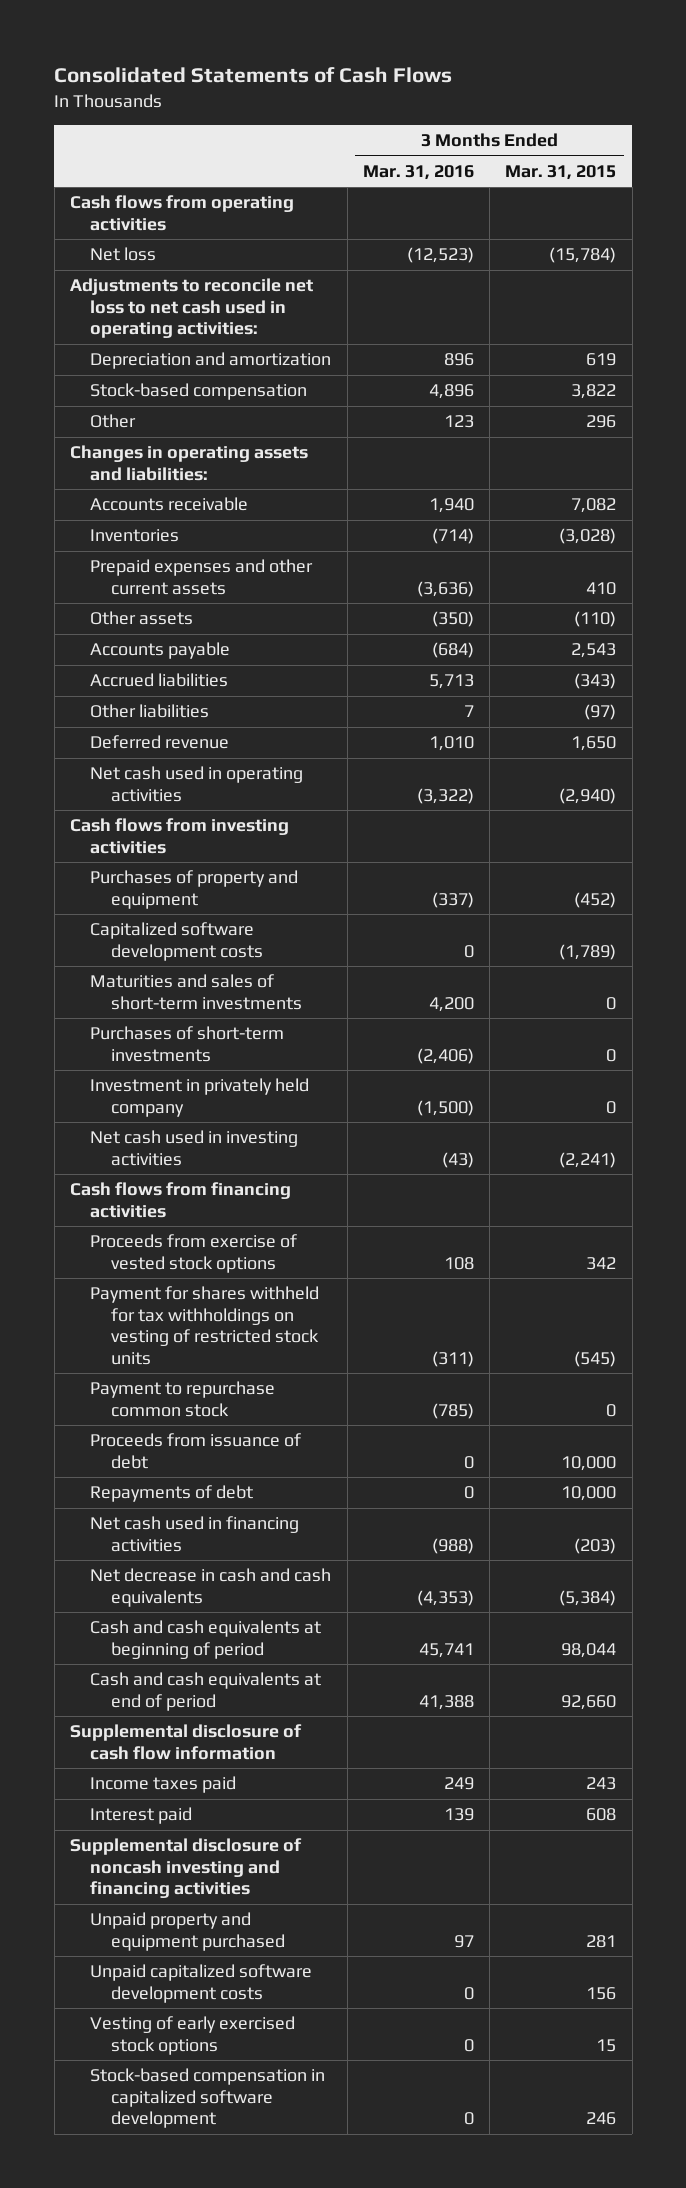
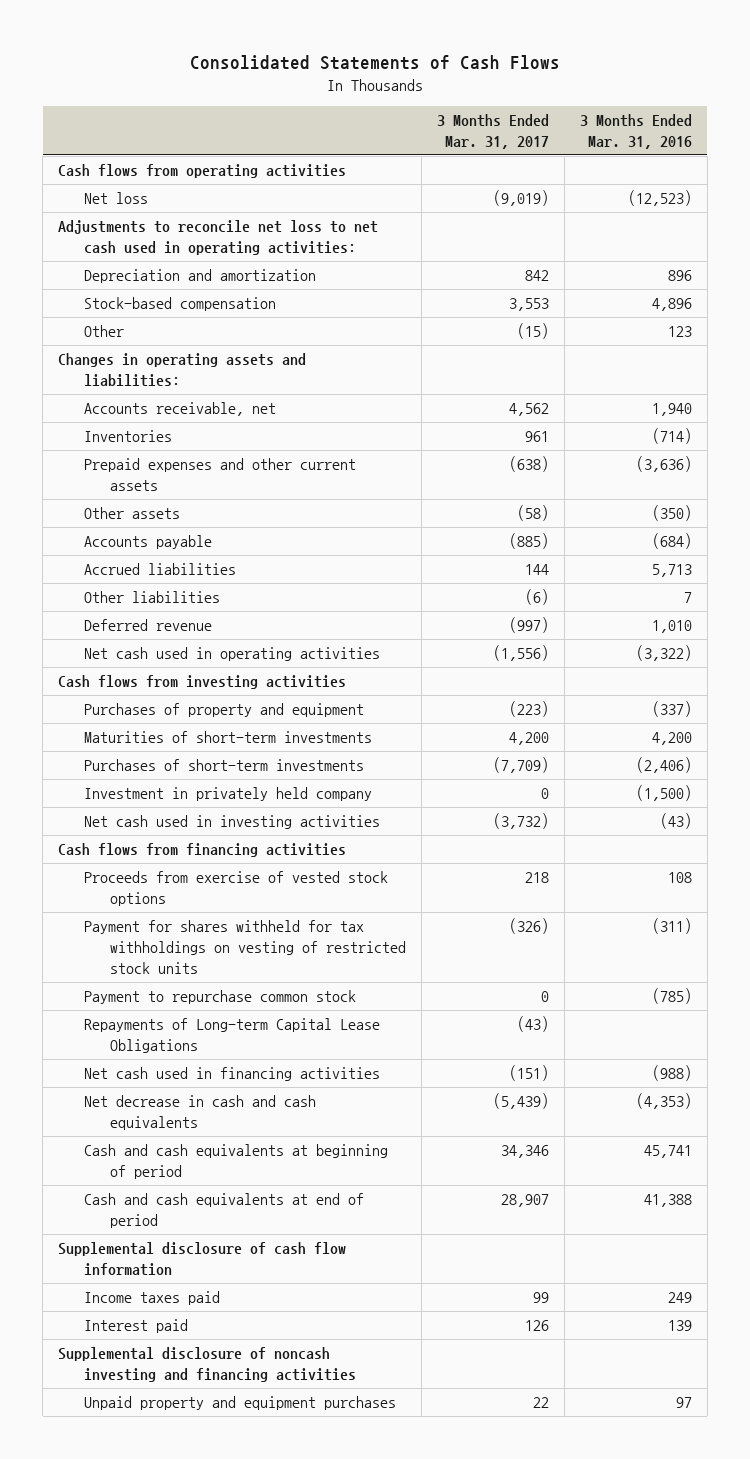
[505,164,617,180] Mar. 31, 2015 -> none
none -> [436,114,549,149] 3 Months Ended Mar. 31, 2017
[90,497,249,512] Accounts receivable -> [83,402,276,417] Accounts receivable, net
[90,922,264,961] Capitalized software development costs -> none
[90,974,303,1010] Maturities and sales of short-term investments -> [83,731,372,744] Maturities of short-term investments
[90,1433,302,1469] Proceeds from issuance of debt -> none
[90,1485,254,1503] Repayments of debt -> none
none -> [83,1018,380,1053] Repayments of Long-term Capital Lease Obligations
[90,1964,313,2003] Unpaid capitalized software development costs -> none
[90,2016,296,2055] Vesting of early exercised stock options -> none
[90,2068,326,2129] Stock-based compensation in capitalized software development -> none
[90,1912,286,1951] Unpaid property and equipment purchased -> [83,1396,396,1411] Unpaid property and equipment purchases

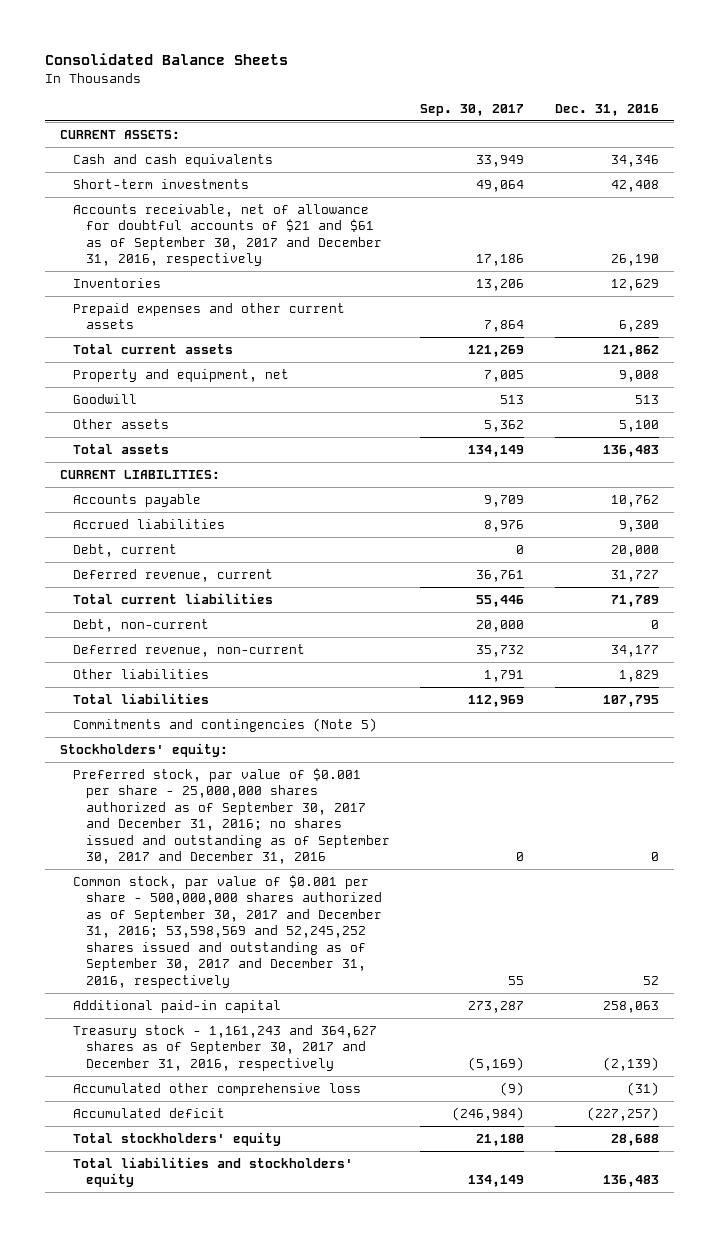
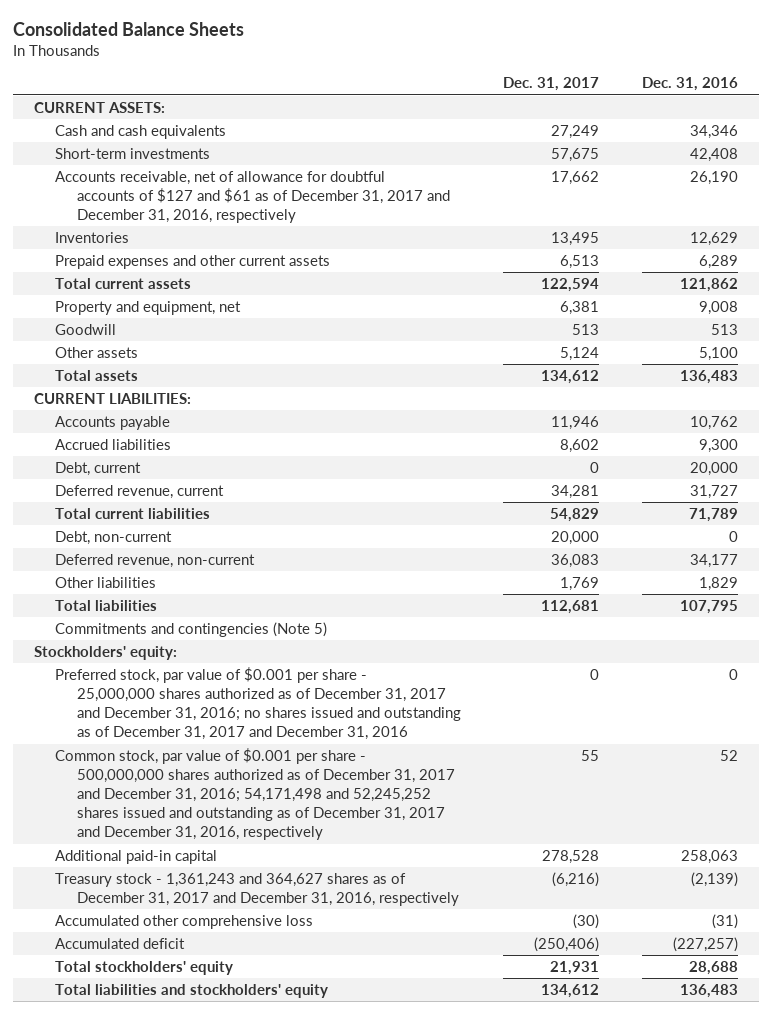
[420,103,525,116] Sep. 30, 2017 -> none
none -> [503,77,600,92] Dec. 31, 2017
[72,203,382,267] Accounts receivable, net of allowance for doubtful accounts of $21 and $61 as of September 30, 2017 and December 31, 2016, respectively -> [55,171,450,224] Accounts receivable, net of allowance for doubtful accounts of $127 and $61 as of December 31, 2017 and December 31, 2016, respectively
[72,767,390,865] Preferred stock, par value of $0.001 per share - 25,000,000 shares authorized as of September 30, 2017 and December 31, 2016; no shares issued and outstanding as of September 30, 2017 and December 31, 2016 -> [55,667,461,741] Preferred stock, par value of $0.001 per share - 25,000,000 shares authorized as of December 31, 2017 and December 31, 2016; no shares issued and outstanding as of December 31, 2017 and December 31, 2016
[72,874,382,989] Common stock, par value of $0.001 per share - 500,000,000 shares authorized as of September 30, 2017 and December 31, 2016; 53,598,569 and 52,245,252 shares issued and outstanding as of September 30, 2017 and December 31, 2016, respectively -> [55,748,455,841] Common stock, par value of $0.001 per share - 500,000,000 shares authorized as of December 31, 2017 and December 31, 2016; 54,171,498 and 52,245,252 shares issued and outstanding as of December 31, 2017 and December 31, 2016, respectively
[72,1024,377,1071] Treasury stock - 1,161,243 and 364,627 shares as of September 30, 2017 and December 31, 2016, respectively -> [55,873,459,907] Treasury stock - 1,361,243 and 364,627 shares as of December 31, 2017 and December 31, 2016, respectively

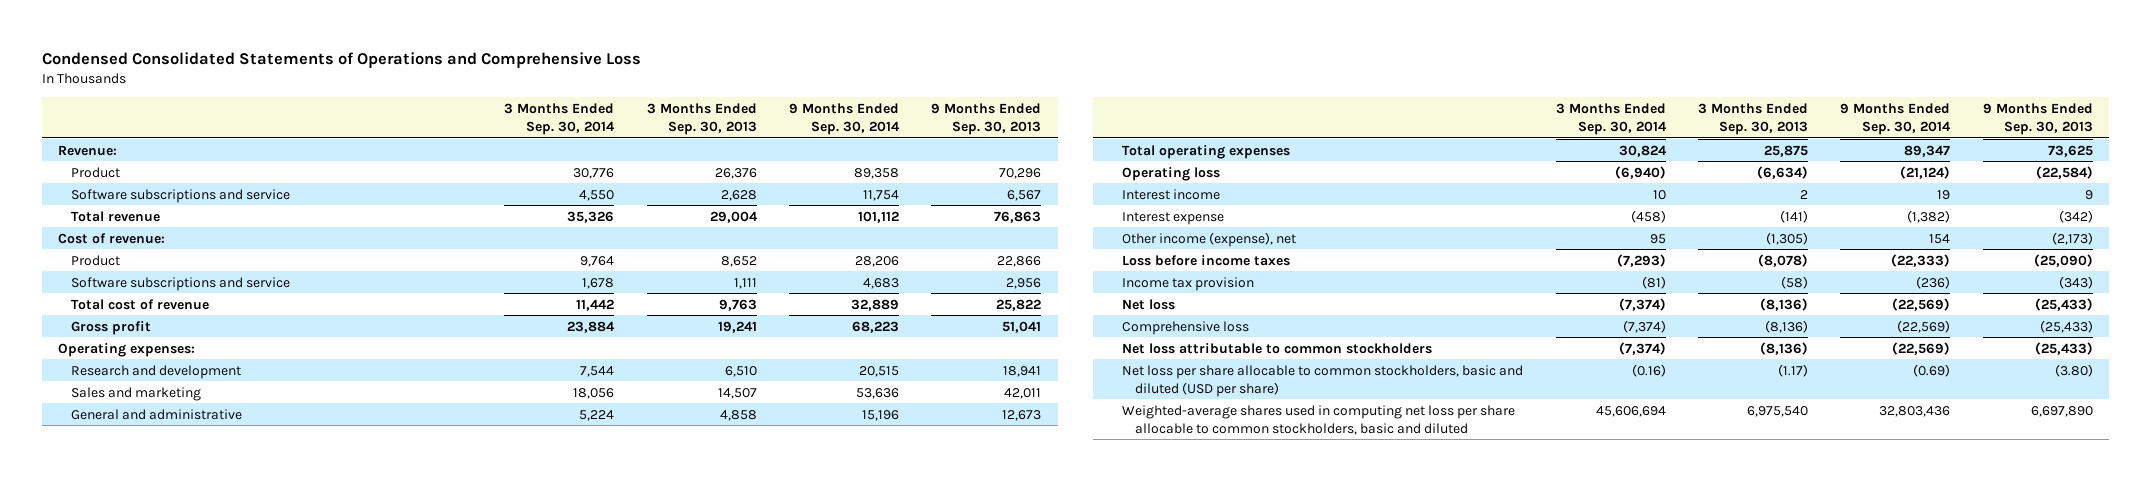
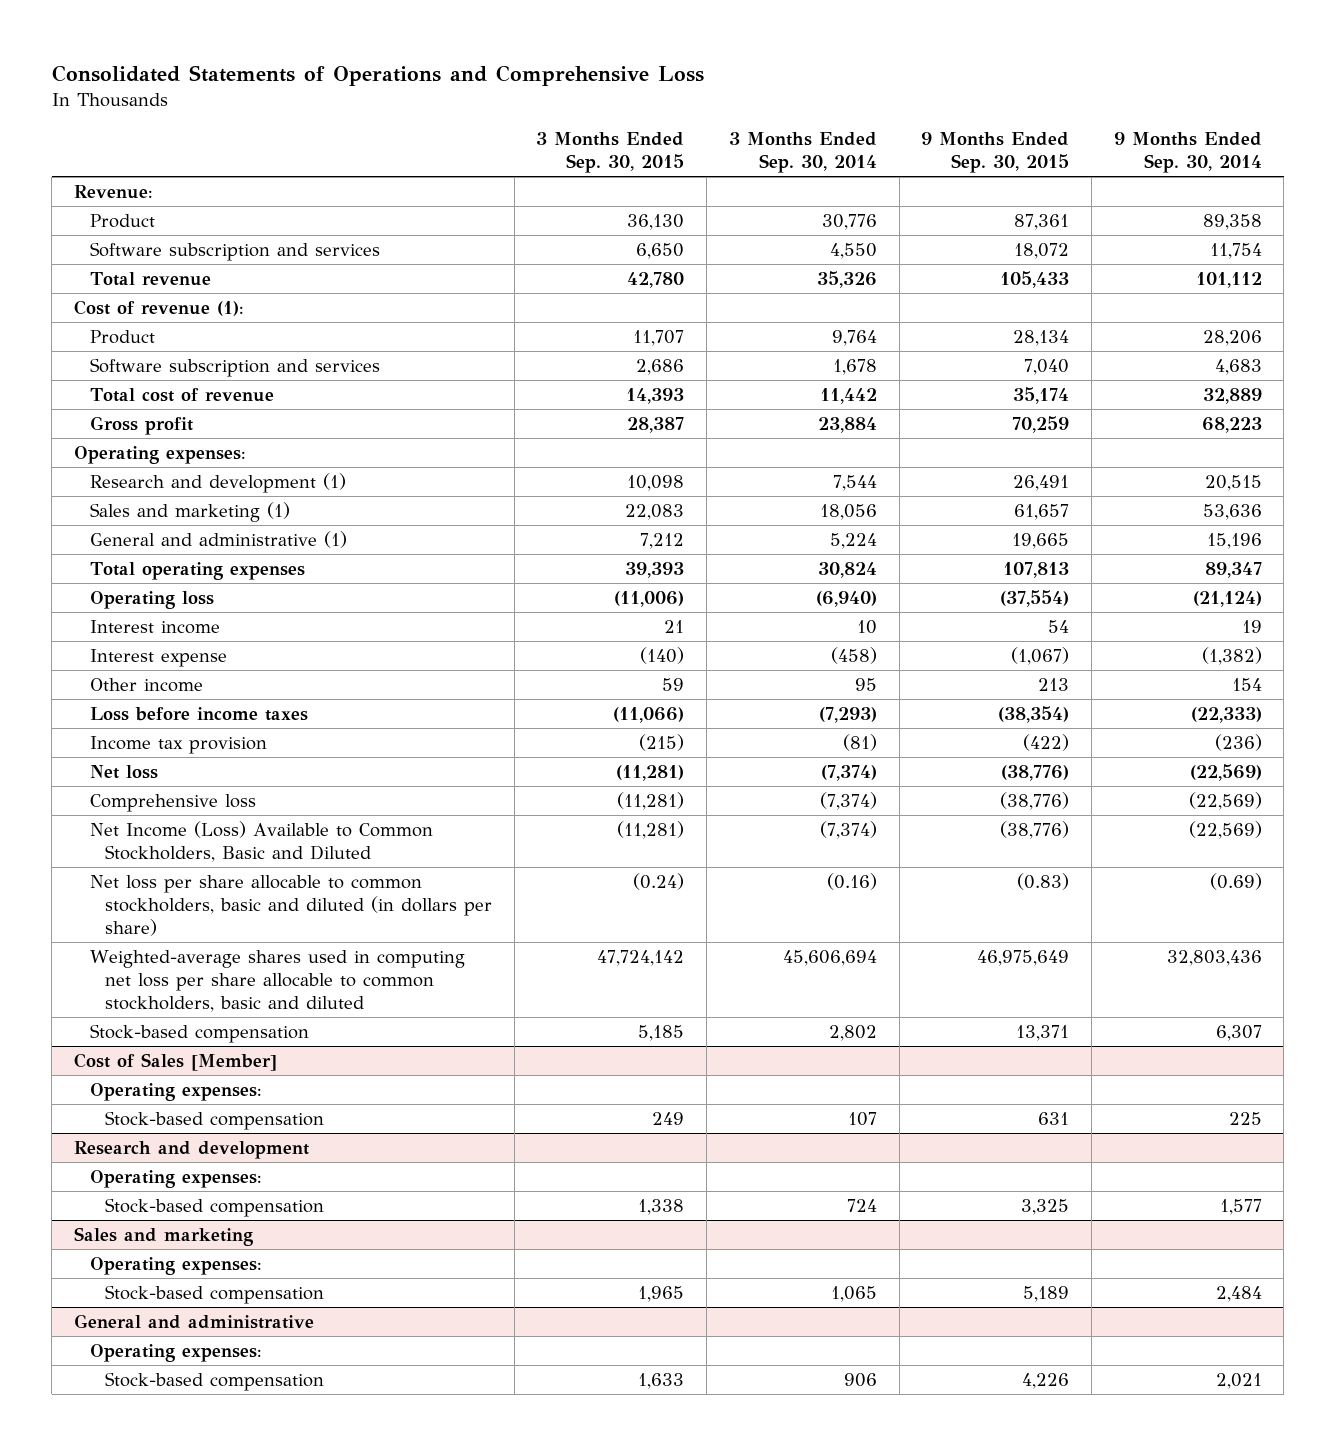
[41,52,641,69] Condensed Consolidated Statements of Operations and Comprehensive Loss -> [51,64,704,86] Consolidated Statements of Operations and Comprehensive Loss
[646,103,757,136] 3 Months Ended Sep. 30, 2013 -> none
[931,103,1042,136] 9 Months Ended Sep. 30, 2013 -> none
none -> [536,132,685,174] 3 Months Ended Sep. 30, 2015
none -> [921,132,1070,174] 9 Months Ended Sep. 30, 2015
[71,188,291,203] Software subscriptions and service -> [89,242,380,262] Software subscription and services
[58,232,166,244] Cost of revenue: -> [74,300,245,317] Cost of revenue (1):
[71,276,291,291] Software subscriptions and service -> [89,358,380,378] Software subscription and services
[71,364,242,379] Research and development -> [89,473,346,494] Research and development (1)
[71,386,202,401] Sales and marketing -> [89,502,290,523] Sales and marketing (1)
[71,408,243,420] General and administrative -> [89,531,347,549] General and administrative (1)
[1122,231,1297,247] Other income (expense), net -> [89,678,203,693] Other income
[1122,342,1433,354] Net loss attributable to common stockholders -> [89,821,433,862] Net Income (Loss) Available to Common Stockholders, Basic and Diluted
[1122,364,1524,397] Net loss per share allocable to common stockholders, basic and diluted (USD per share) -> [89,875,493,936] Net loss per share allocable to common stockholders, basic and diluted (in dollars per share)
none -> [89,1024,309,1044] Stock-based compensation
none -> [74,1053,278,1072] Cost of Sales [Member]
none -> [89,1083,262,1102] Operating expenses:
none -> [105,1111,325,1131] Stock-based compensation
none -> [74,1141,310,1160] Research and development
none -> [89,1170,262,1189] Operating expenses:
none -> [105,1198,325,1218] Stock-based compensation
none -> [74,1227,254,1247] Sales and marketing
none -> [89,1257,262,1276] Operating expenses:
none -> [105,1285,325,1305] Stock-based compensation
none -> [74,1314,315,1330] General and administrative
none -> [89,1344,262,1363] Operating expenses:
none -> [105,1372,325,1392] Stock-based compensation

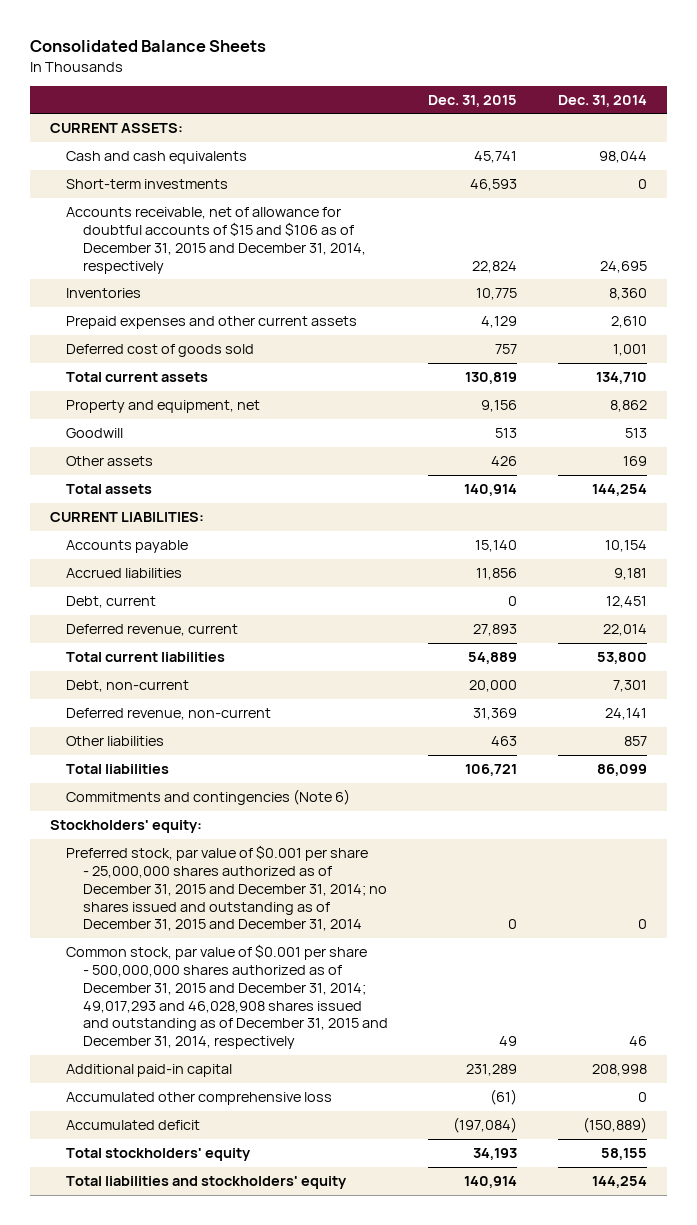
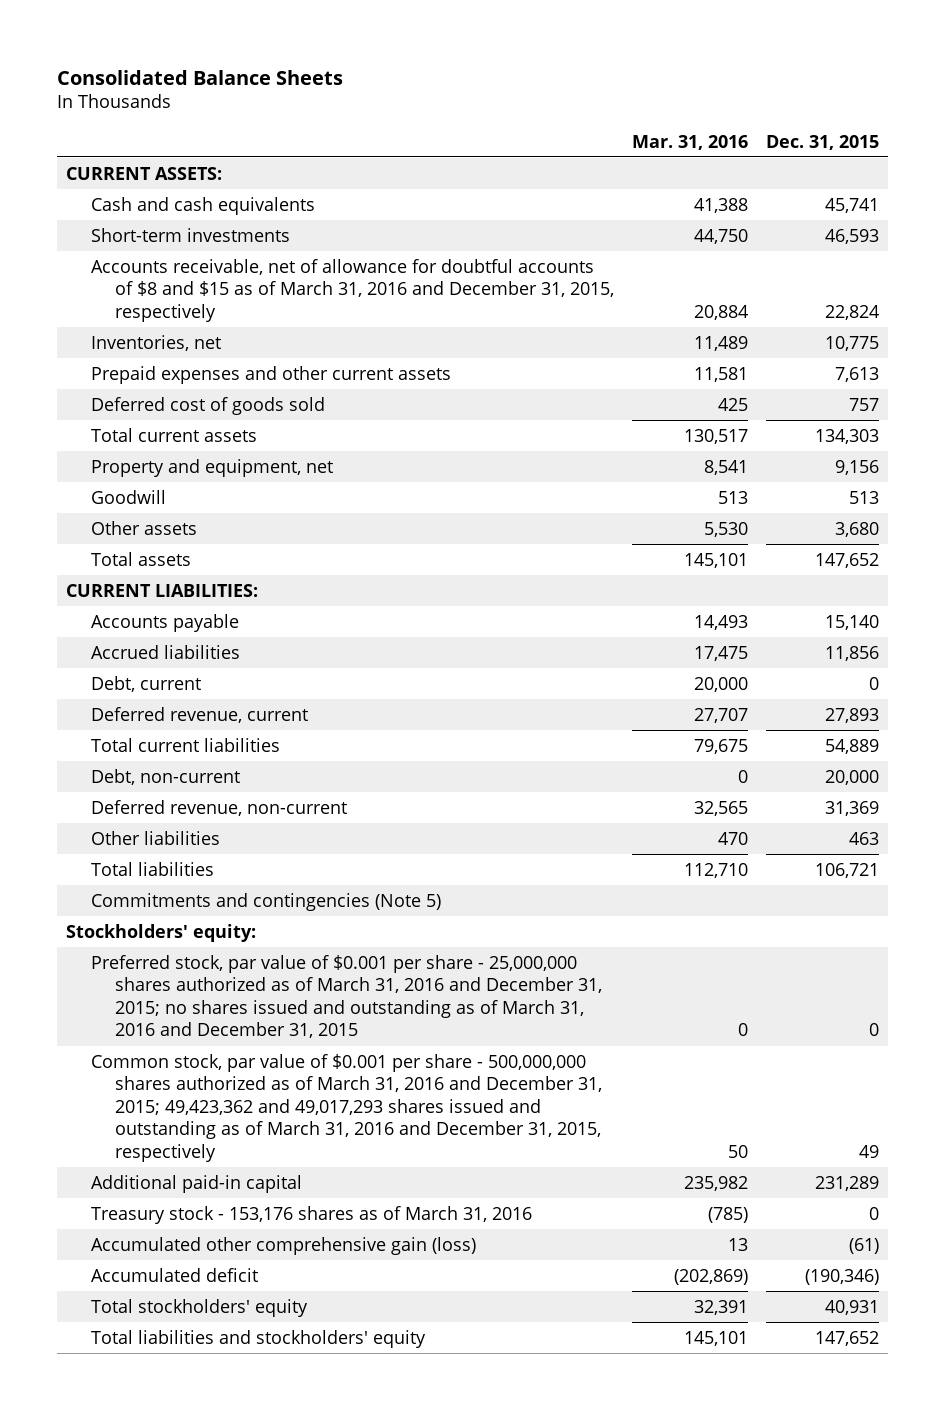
[557,94,647,107] Dec. 31, 2014 -> none
none -> [632,134,749,150] Mar. 31, 2016
[66,207,366,274] Accounts receivable, net of allowance for doubtful accounts of $15 and $106 as of December 31, 2015 and December 31, 2014, respectively -> [90,258,615,322] Accounts receivable, net of allowance for doubtful accounts of $8 and $15 as of March 31, 2016 and December 31, 2015, respectively
[66,288,142,299] Inventories -> [90,334,221,351] Inventories, net
[481,316,518,329] 4,129 -> [834,366,879,382] 7,613
[465,372,518,385] 130,819 -> [814,428,879,444] 134,303
[491,456,518,467] 426 -> [834,521,879,537] 3,680
[464,484,518,497] 140,914 -> [814,552,879,568] 147,652
[66,789,351,806] Commitments and contingencies (Note 6) -> [90,892,441,911] Commitments and contingencies (Note 5)
[66,845,387,932] Preferred stock, par value of $0.001 per share - 25,000,000 shares authorized as of December 31, 2015 and December 31, 2014; no shares issued and outstanding as of December 31, 2015 and December 31, 2014 -> [90,954,603,1039] Preferred stock, par value of $0.001 per share - 25,000,000 shares authorized as of March 31, 2016 and December 31, 2015; no shares issued and outstanding as of March 31, 2016 and December 31, 2015
[66,944,388,1050] Common stock, par value of $0.001 per share - 500,000,000 shares authorized as of December 31, 2015 and December 31, 2014; 49,017,293 and 46,028,908 shares issued and outstanding as of December 31, 2015 and December 31, 2014, respectively -> [90,1053,603,1162] Common stock, par value of $0.001 per share - 500,000,000 shares authorized as of March 31, 2016 and December 31, 2015; 49,423,362 and 49,017,293 shares issued and outstanding as of March 31, 2016 and December 31, 2015, respectively
none -> [90,1205,532,1224] Treasury stock - 153,176 shares as of March 31, 2016
[66,1092,333,1106] Accumulated other comprehensive loss -> [90,1236,476,1255] Accumulated other comprehensive gain (loss)
[453,1117,518,1134] (197,084) -> [804,1268,879,1285] (190,346)
[473,1148,518,1161] 34,193 -> [824,1299,879,1315] 40,931
[464,1176,518,1189] 140,914 -> [814,1330,879,1346] 147,652

